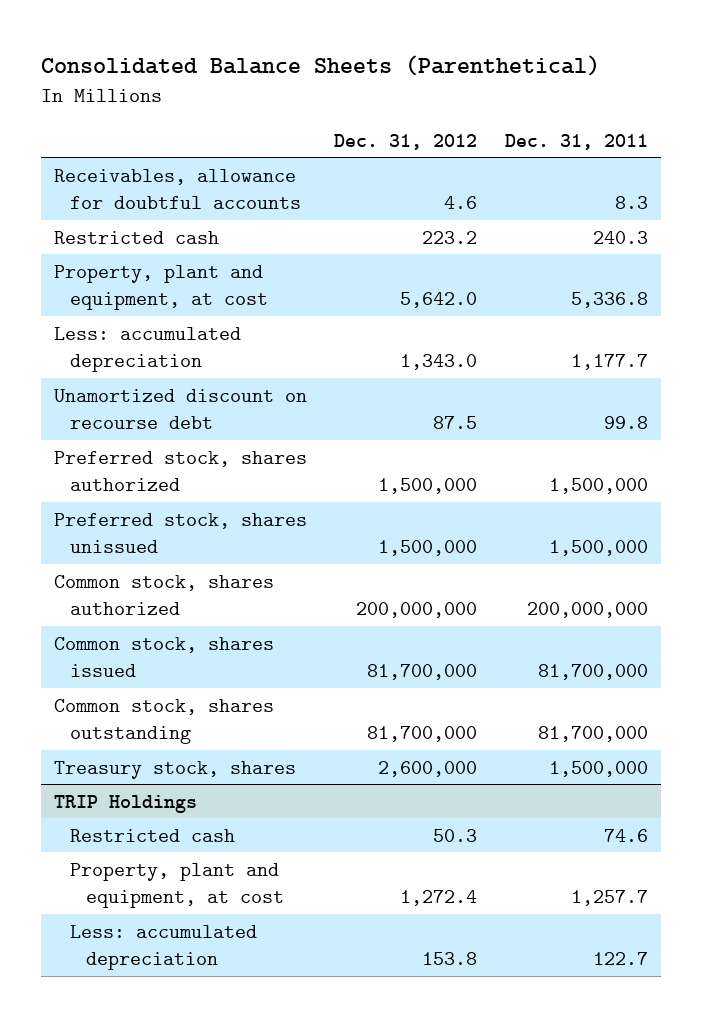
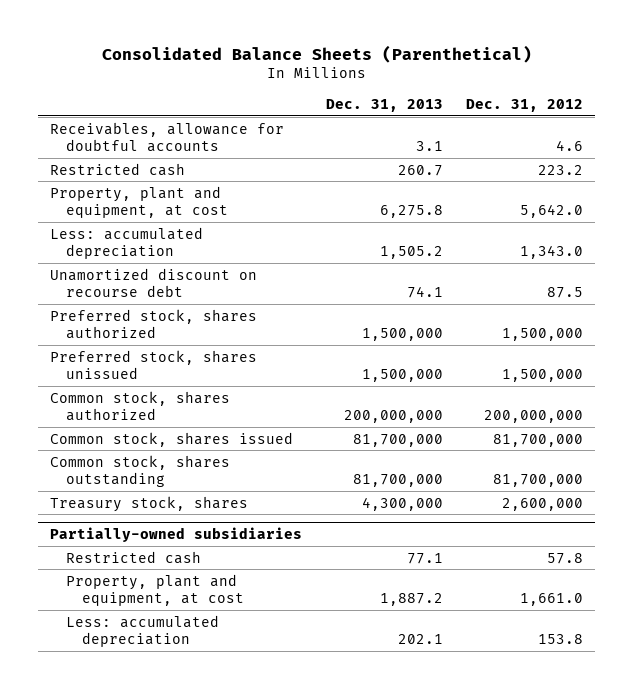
[504,133,648,150] Dec. 31, 2011 -> none
none -> [325,98,443,112] Dec. 31, 2013
[54,794,198,813] TRIP Holdings -> none
none -> [49,527,302,543] Partially-owned subsidiaries
[433,828,478,842] 50.3 -> [547,552,584,564] 57.8
[400,889,478,906] 1,272.4 -> [520,592,584,606] 1,661.0

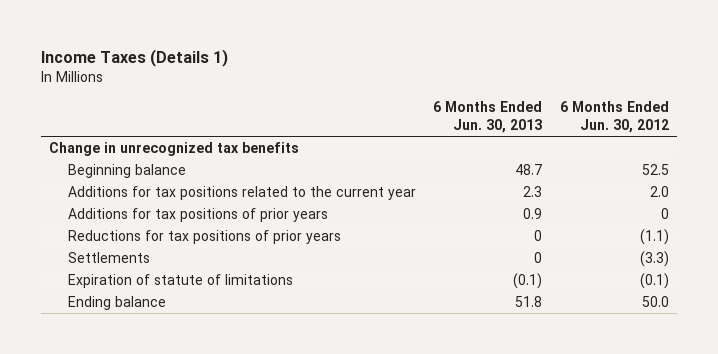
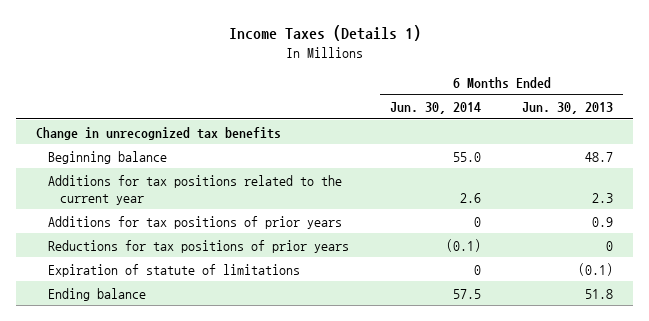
[559,100,669,134] 6 Months Ended Jun. 30, 2012 -> none
none -> [390,102,482,115] Jun. 30, 2014
[67,252,150,264] Settlements -> none

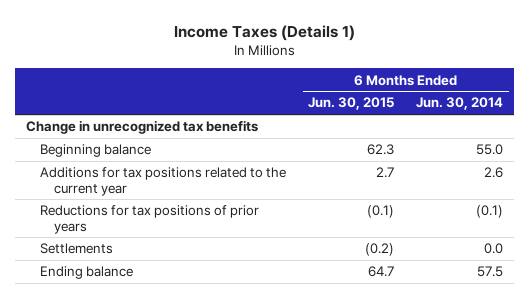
[521,102,613,115] Jun. 30, 2013 -> none
none -> [308,97,395,111] Jun. 30, 2015
[48,215,343,229] Additions for tax positions of prior years -> none
[48,263,301,277] Expiration of statute of limitations -> none
none -> [40,243,114,255] Settlements

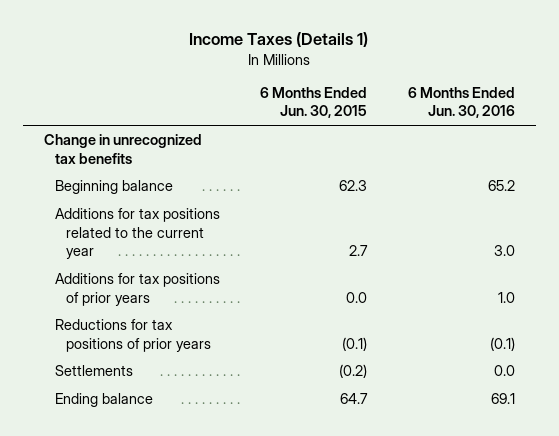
[416,97,504,111] Jun. 30, 2014 -> none
none -> [408,87,516,119] 6 Months Ended Jun. 30, 2016
none -> [54,273,220,306] Additions for tax positions of prior years

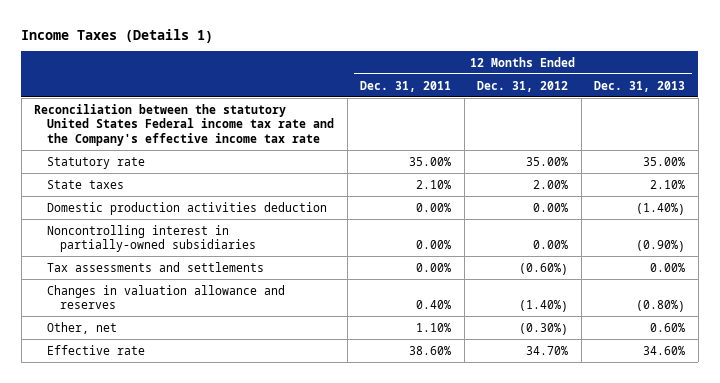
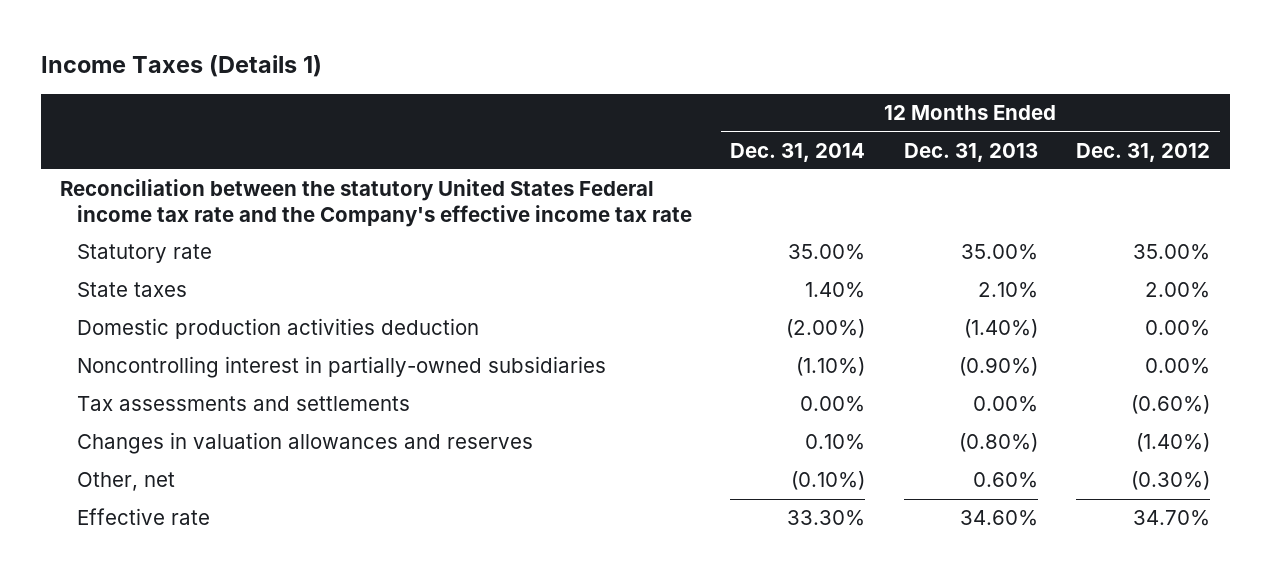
[360,80,452,92] Dec. 31, 2011 -> none
none -> [730,142,866,162] Dec. 31, 2014
[47,284,286,310] Changes in valuation allowance and reserves -> [76,432,533,455] Changes in valuation allowances and reserves

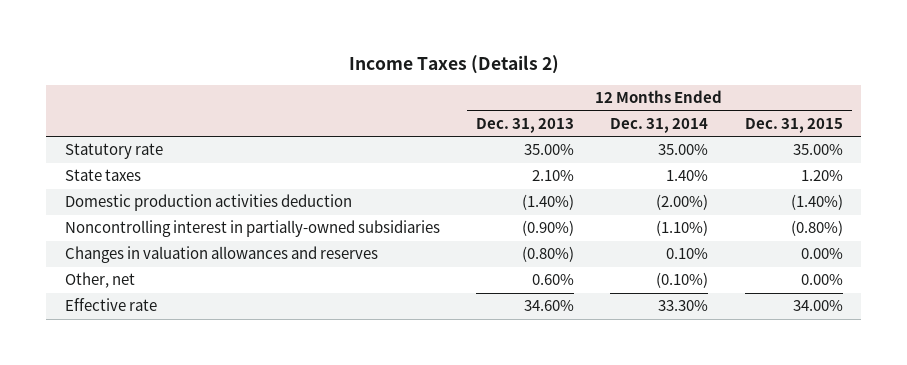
[41,54,323,77] Income Taxes (Details 1) -> [348,54,559,74] Income Taxes (Details 2)
[1076,142,1211,162] Dec. 31, 2012 -> none
none -> [744,117,843,133] Dec. 31, 2015
[60,179,692,227] Reconciliation between the statutory United States Federal income tax rate and the Company's effective income tax rate -> none
[76,396,410,412] Tax assessments and settlements -> none

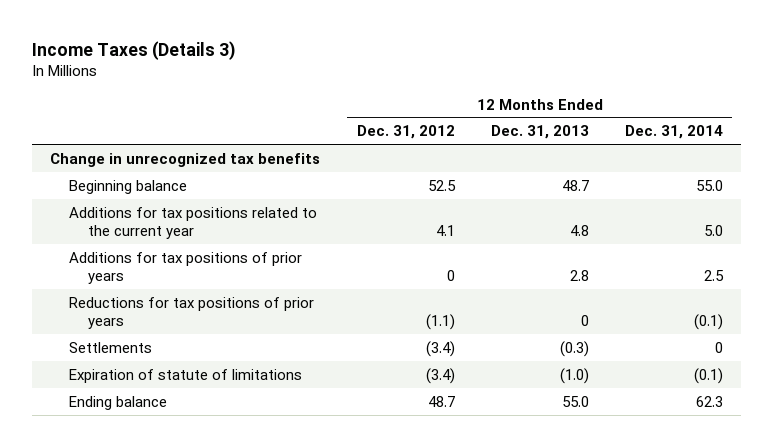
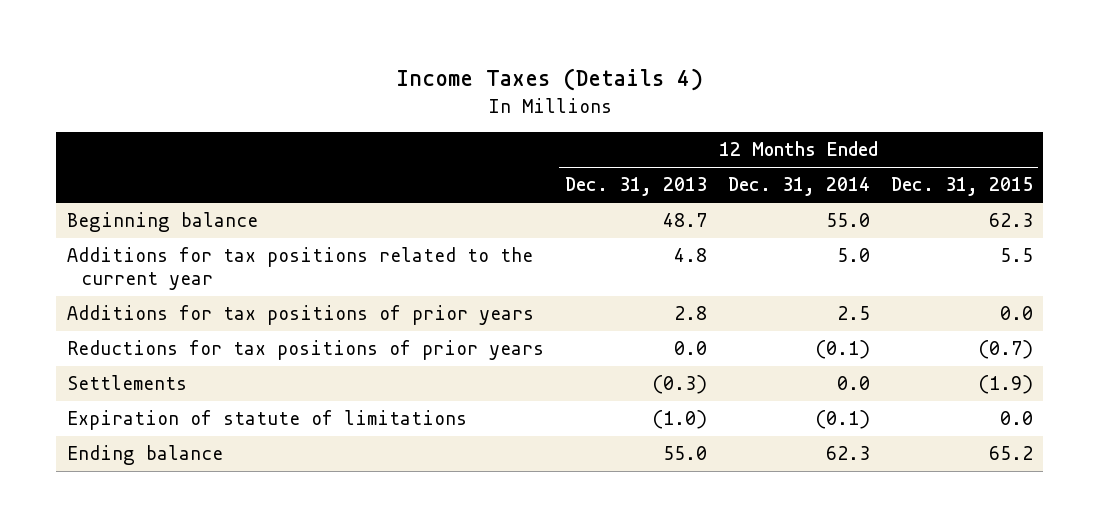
[32,40,237,60] Income Taxes (Details 3) -> [395,68,703,92] Income Taxes (Details 4)
[356,125,455,140] Dec. 31, 2012 -> none
none -> [890,177,1033,197] Dec. 31, 2015
[50,152,321,167] Change in unrecognized tax benefits -> none
[580,315,589,327] 0 -> [673,341,707,356] 0.0
[715,341,724,353] 0 -> [836,376,870,391] 0.0

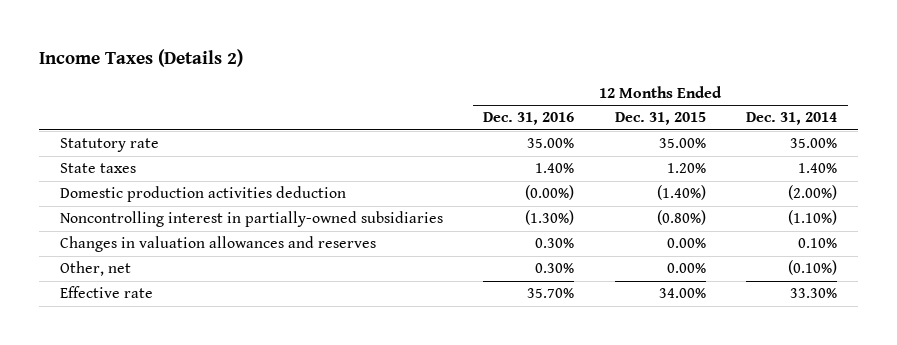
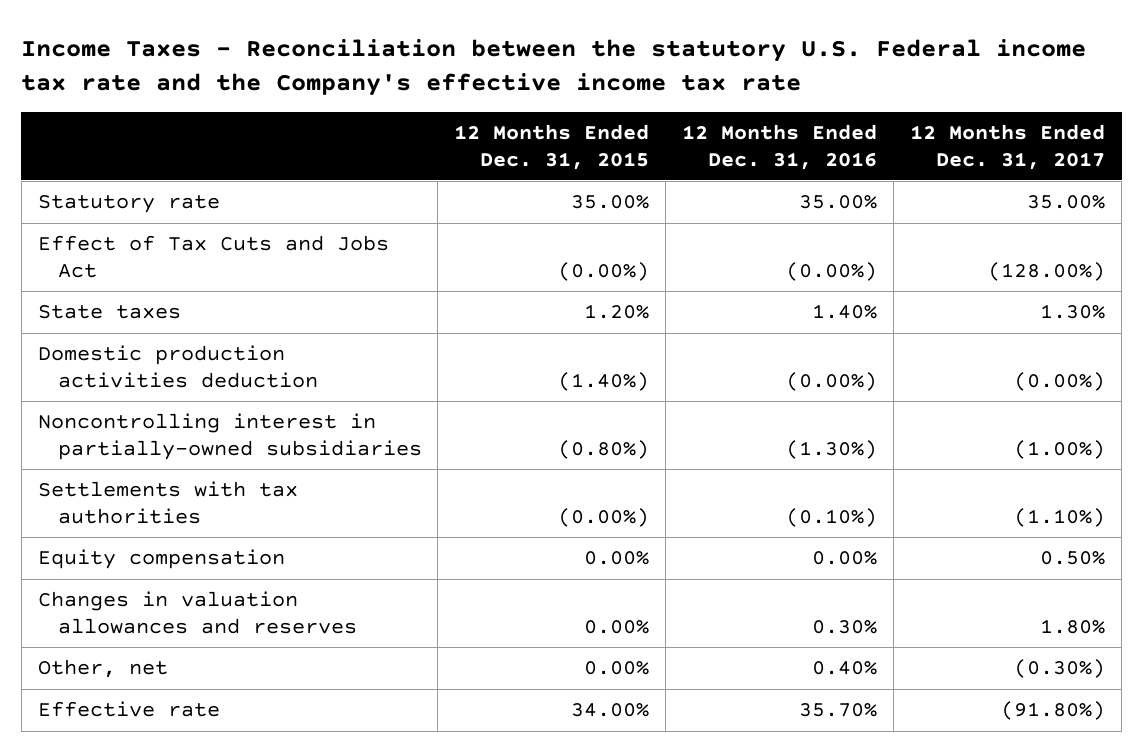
[39,49,244,68] Income Taxes (Details 2) -> [21,38,1087,96] Income Taxes - Reconciliation between the statutory U.S. Federal income tax rate and the Company's effective income tax rate
[746,112,838,126] Dec. 31, 2014 -> none
none -> [910,124,1106,170] 12 Months Ended Dec. 31, 2017
none -> [37,235,389,278] Effect of Tax Cuts and Jobs Act
none -> [37,481,298,524] Settlements with tax authorities
none -> [37,549,285,570] Equity compensation
[535,263,575,274] 0.30% -> [812,661,878,676] 0.40%

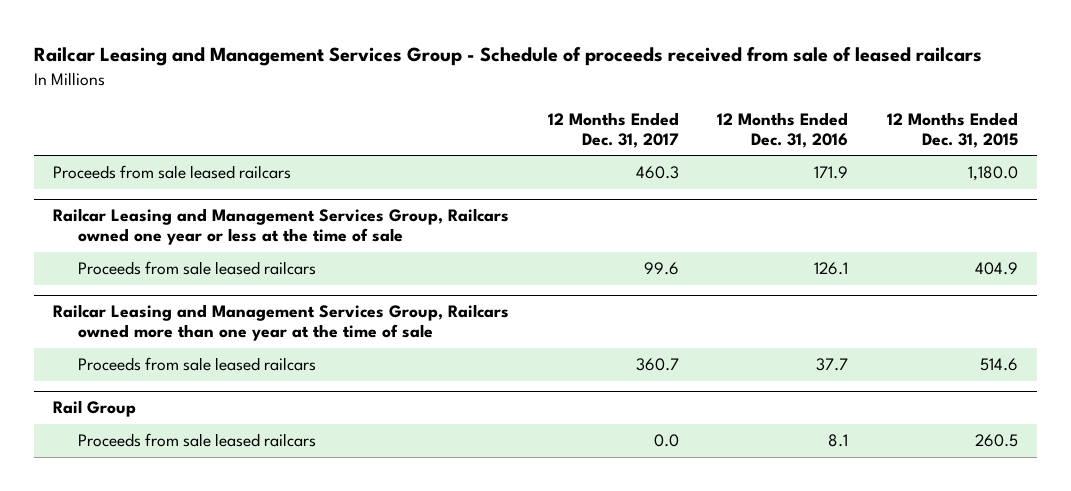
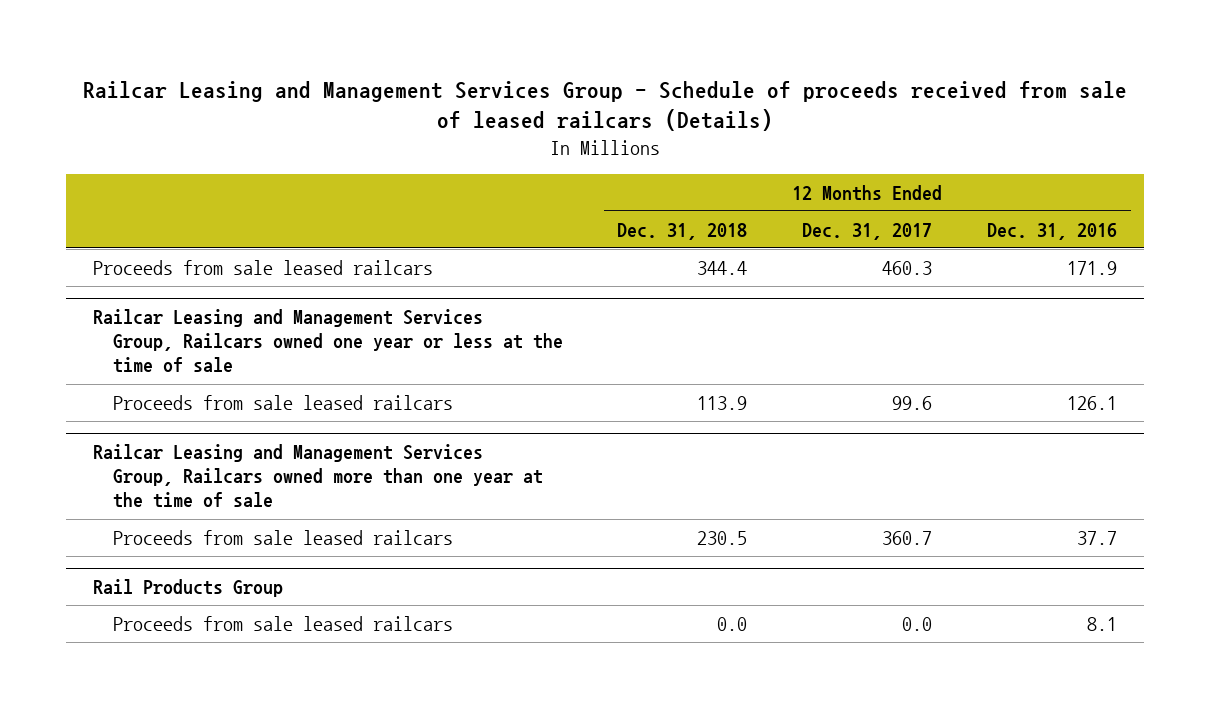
[34,47,983,67] Railcar Leasing and Management Services Group - Schedule of proceeds received from sale of leased railcars -> [83,80,1128,132] Railcar Leasing and Management Services Group - Schedule of proceeds received from sale of leased railcars (Details)
[886,111,1018,148] 12 Months Ended Dec. 31, 2015 -> none
none -> [617,222,748,240] Dec. 31, 2018
[53,400,137,418] Rail Group -> [93,578,284,597] Rail Products Group

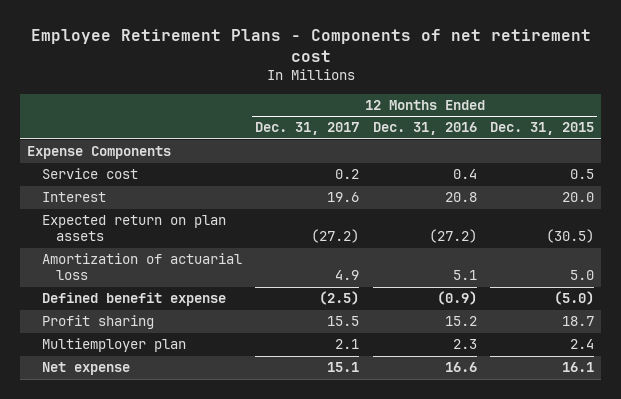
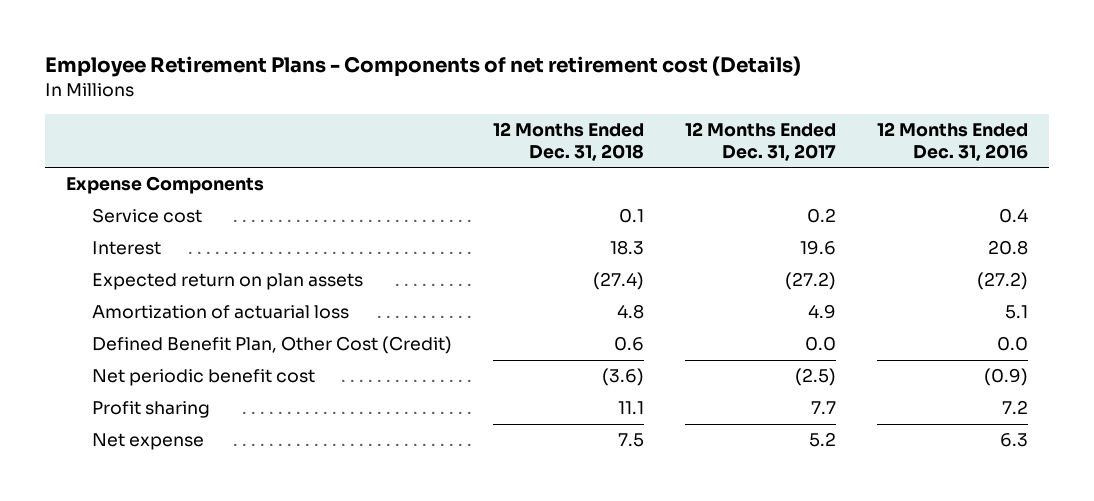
[30,29,591,63] Employee Retirement Plans - Components of net retirement cost -> [45,56,802,78] Employee Retirement Plans - Components of net retirement cost (Details)
[489,122,594,136] Dec. 31, 2015 -> none
none -> [492,121,644,161] 12 Months Ended Dec. 31, 2018
[41,338,186,353] Multiemployer plan -> none
none -> [91,336,452,355] Defined Benefit Plan, Other Cost (Credit)
[41,292,226,307] Defined benefit expense -> [91,369,315,387] Net periodic benefit cost
[327,316,360,327] 15.5 -> [811,401,837,415] 7.7
[444,316,477,327] 15.2 -> [1002,400,1029,415] 7.2
[327,362,360,373] 15.1 -> [809,432,837,448] 5.2
[444,362,477,373] 16.6 -> [1000,433,1029,448] 6.3

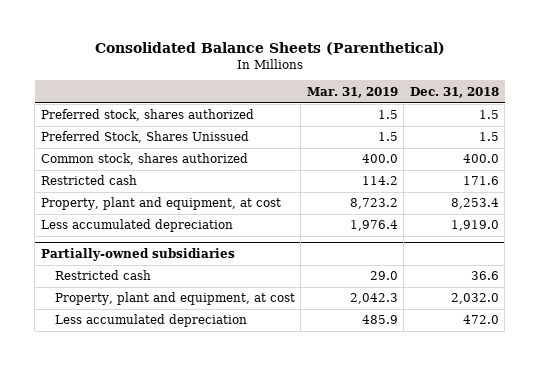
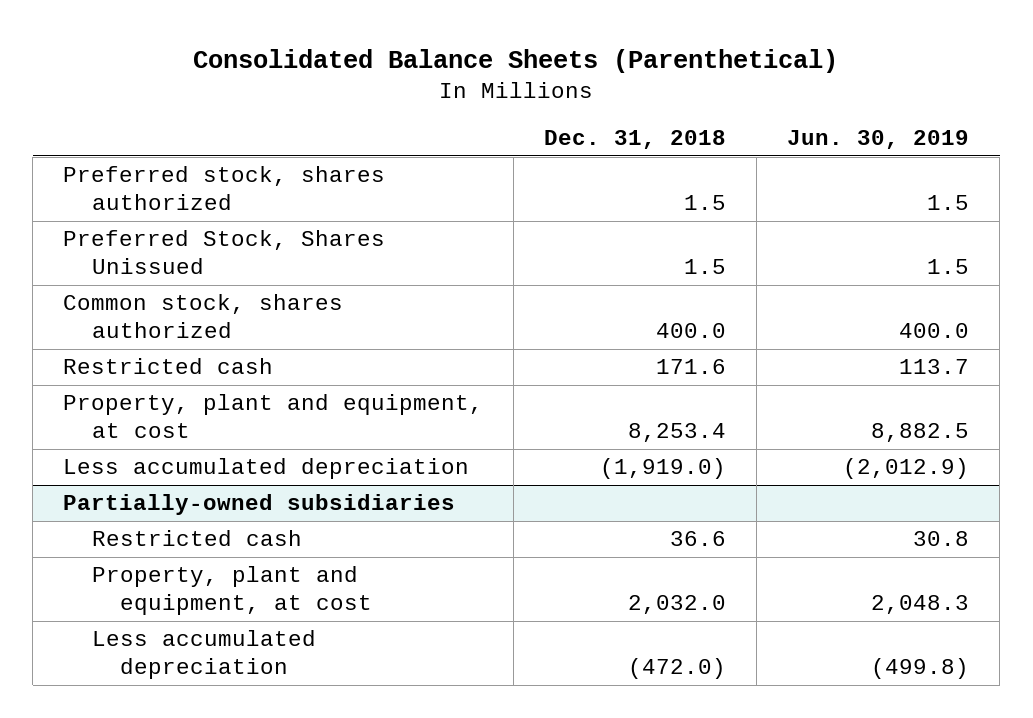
[306,86,398,98] Mar. 31, 2019 -> none
none -> [787,130,970,150] Jun. 30, 2019
[450,220,499,232] 1,919.0 -> [600,458,727,480] (1,919.0)
[462,315,499,325] 472.0 -> [628,658,727,680] (472.0)

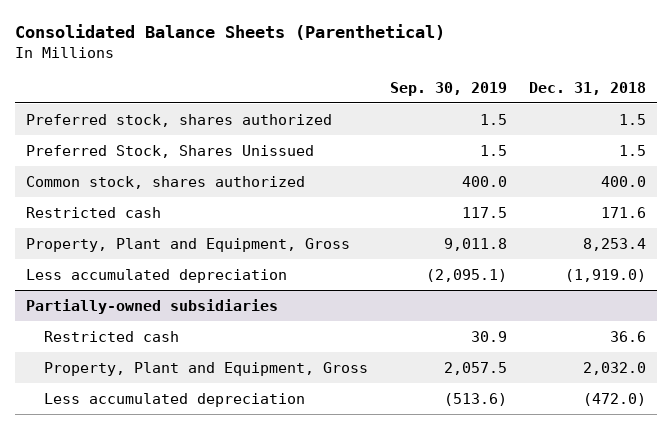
[787,130,970,150] Jun. 30, 2019 -> none
none -> [390,82,508,97] Sep. 30, 2019
[63,394,484,439] Property, plant and equipment, at cost -> [25,237,350,252] Property, Plant and Equipment, Gross
[91,566,372,616] Property, plant and equipment, at cost -> [44,361,369,376] Property, Plant and Equipment, Gross

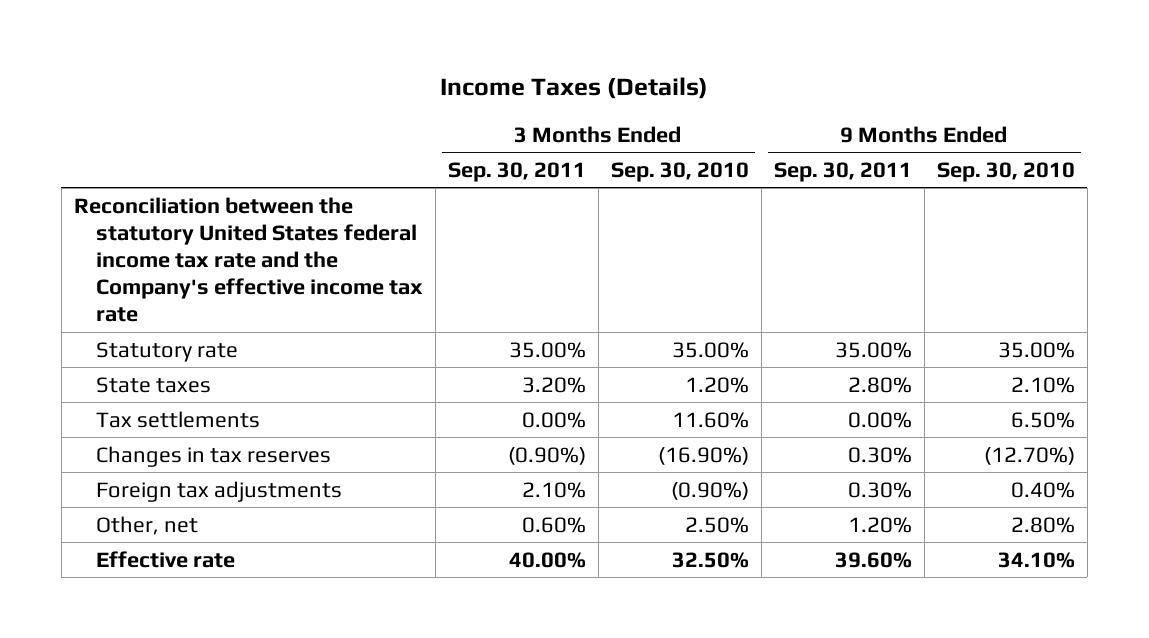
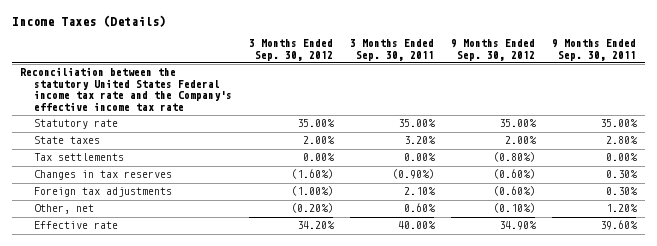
[610,161,749,182] Sep. 30, 2010 -> none
[936,161,1075,182] Sep. 30, 2010 -> none
none -> [249,39,334,61] 3 Months Ended Sep. 30, 2012
none -> [451,39,536,61] 9 Months Ended Sep. 30, 2012
[73,196,423,323] Reconciliation between the statutory United States federal income tax rate and the Company's effective income tax rate -> [20,67,233,111] Reconciliation between the statutory United States Federal income tax rate and the Company's effective income tax rate

